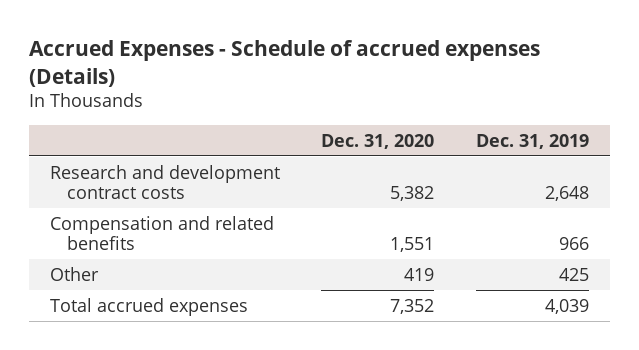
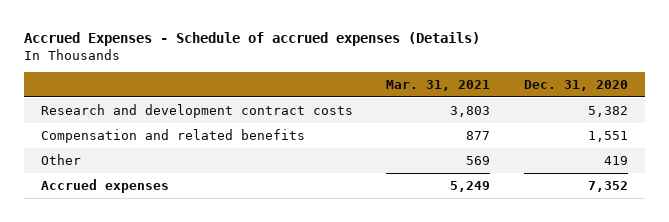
[476,133,590,149] Dec. 31, 2019 -> none
none -> [386,80,491,92] Mar. 31, 2021
[49,297,248,316] Total accrued expenses -> [41,178,170,193] Accrued expenses

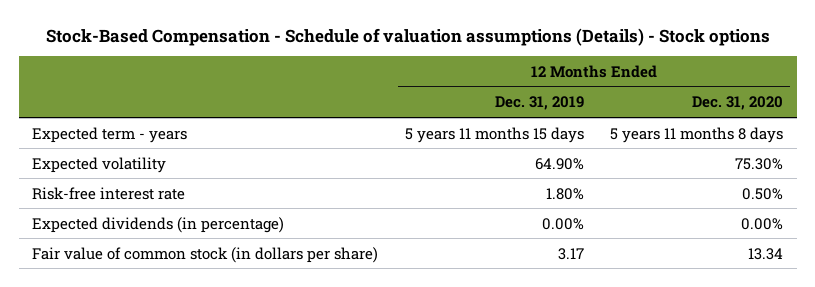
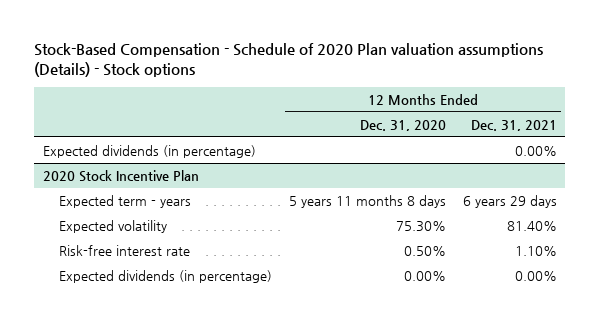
[45,27,770,46] Stock-Based Compensation - Schedule of valuation assumptions (Details) - Stock options -> [34,43,544,78] Stock-Based Compensation - Schedule of 2020 Plan valuation assumptions (Details) - Stock options
[494,96,584,111] Dec. 31, 2019 -> none
none -> [470,119,557,131] Dec. 31, 2021
none -> [42,144,256,158] Expected dividends (in percentage)
none -> [42,169,199,182] 2020 Stock Incentive Plan
[31,246,378,263] Fair value of common stock (in dollars per share) -> none

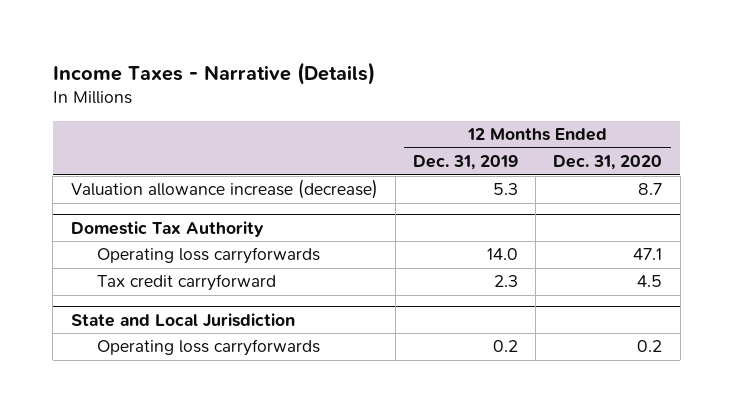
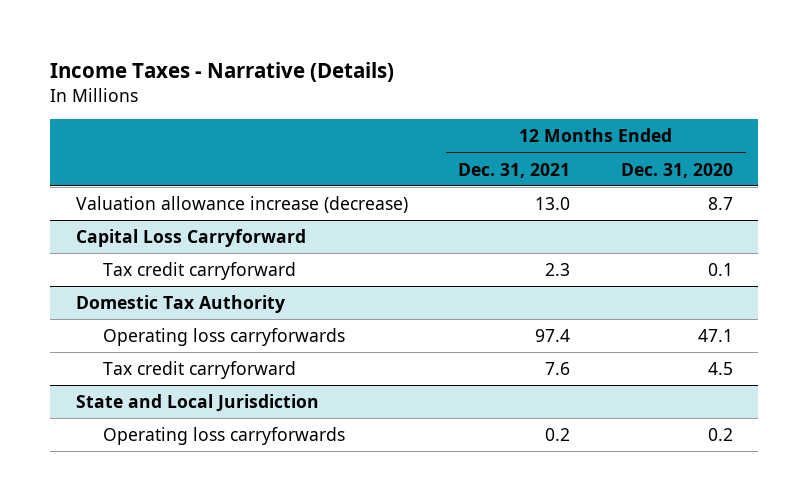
[412,155,518,171] Dec. 31, 2019 -> none
none -> [458,162,571,178] Dec. 31, 2021
none -> [75,228,306,247] Capital Loss Carryforward
none -> [102,261,296,280] Tax credit carryforward

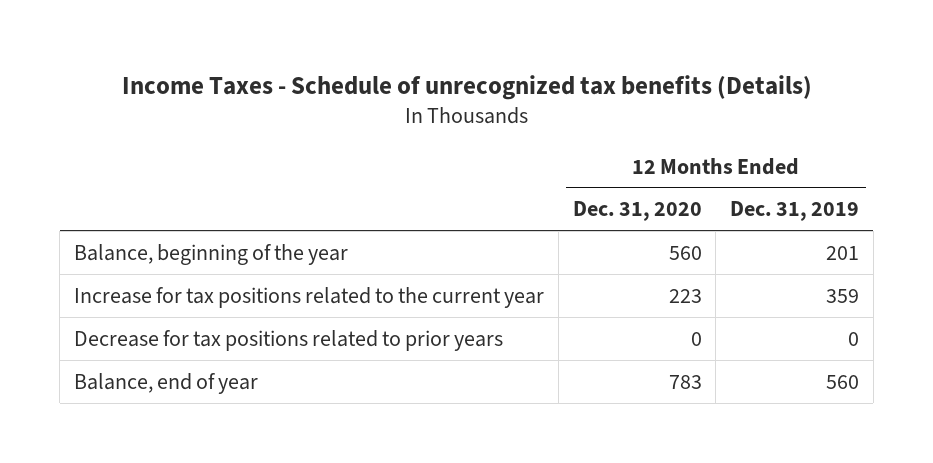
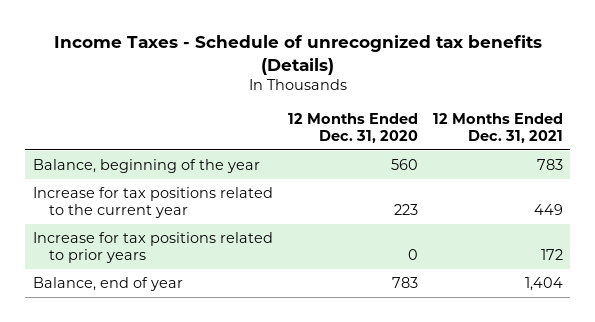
[730,201,860,222] Dec. 31, 2019 -> none
none -> [432,113,563,143] 12 Months Ended Dec. 31, 2021
[74,329,504,351] Decrease for tax positions related to prior years -> [32,232,273,264] Increase for tax positions related to prior years

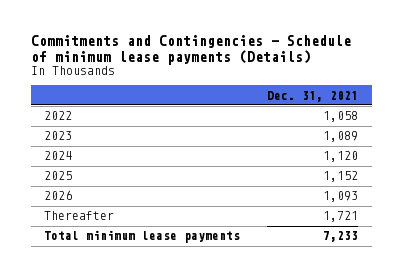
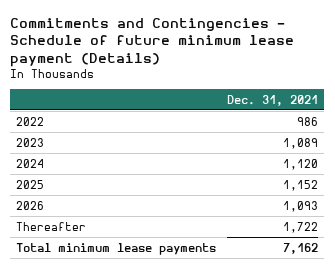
[30,35,351,65] Commitments and Contingencies - Schedule of minimum lease payments (Details) -> [10,17,295,67] Commitments and Contingencies - Schedule of future minimum lease payment (Details)
[323,111,359,123] 1,058 -> [297,116,319,126] 986
[323,211,359,223] 1,721 -> [283,221,319,233] 1,722
[323,231,359,243] 7,233 -> [283,242,319,254] 7,162

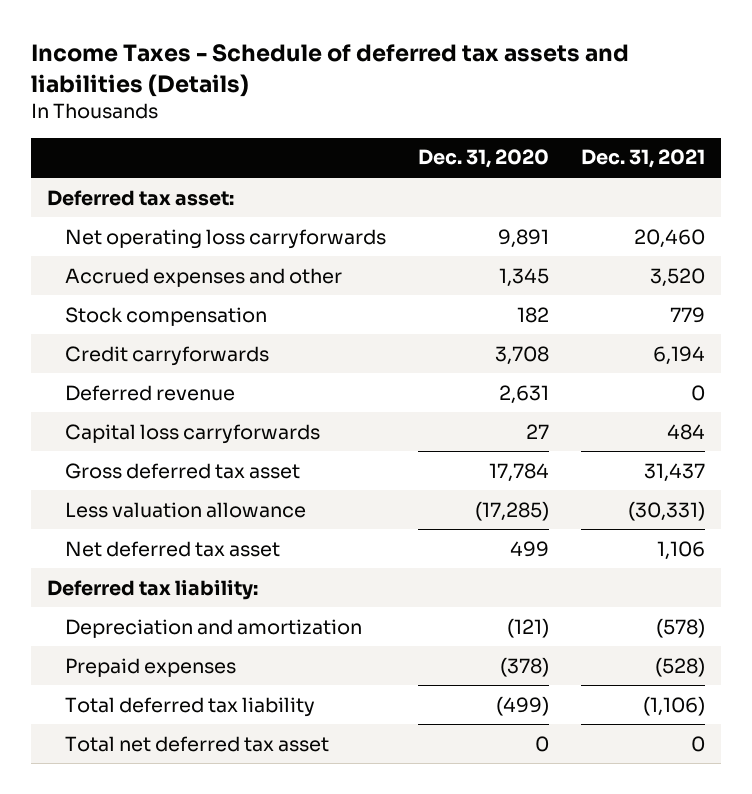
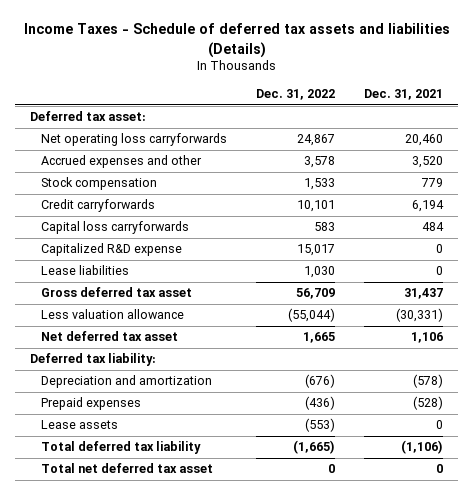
[417,149,549,169] Dec. 31, 2020 -> none
none -> [255,89,335,101] Dec. 31, 2022
[64,384,235,401] Deferred revenue -> none
none -> [40,243,182,257] Capitalized R&D expense
none -> [40,265,129,276] Lease liabilities
none -> [40,420,118,430] Lease assets

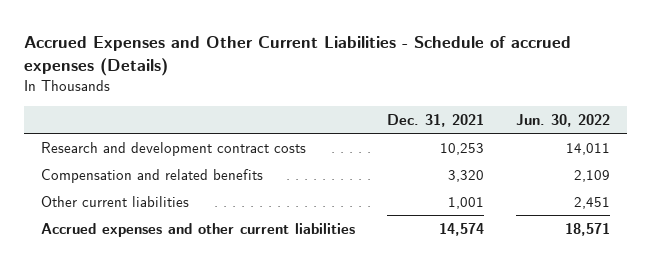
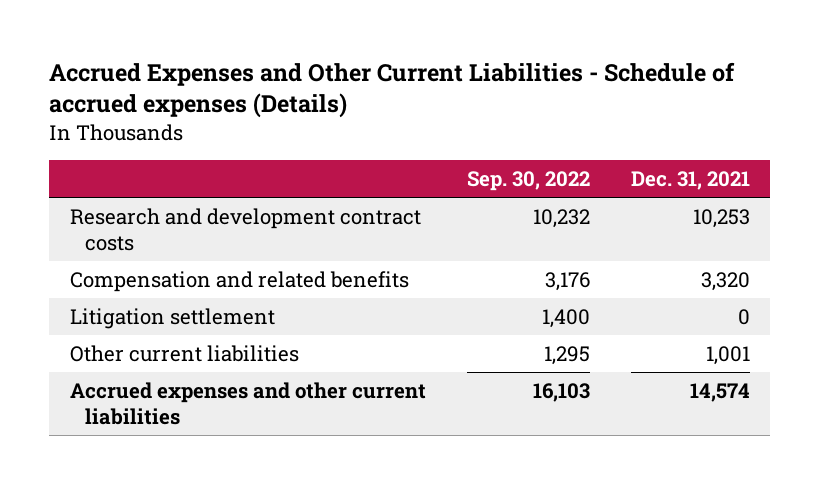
[516,113,611,127] Jun. 30, 2022 -> none
none -> [466,170,590,191] Sep. 30, 2022
none -> [69,307,275,329] Litigation settlement

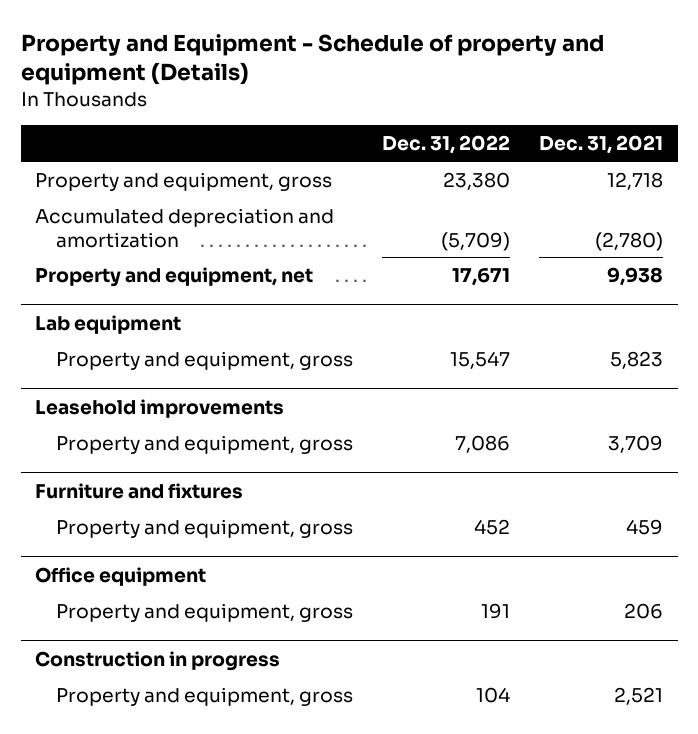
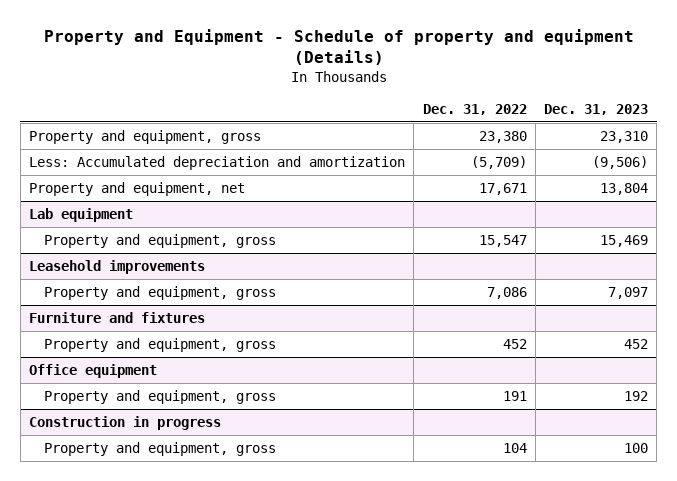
[539,135,664,155] Dec. 31, 2021 -> none
none -> [544,103,649,115] Dec. 31, 2023
[35,207,335,248] Accumulated depreciation and amortization -> [29,156,406,171] Less: Accumulated depreciation and amortization

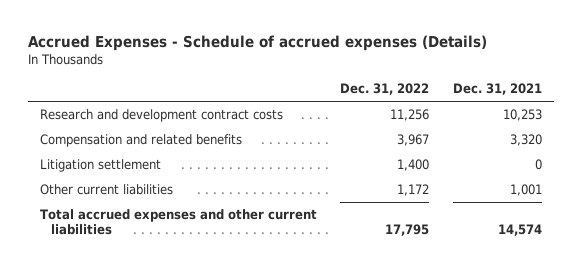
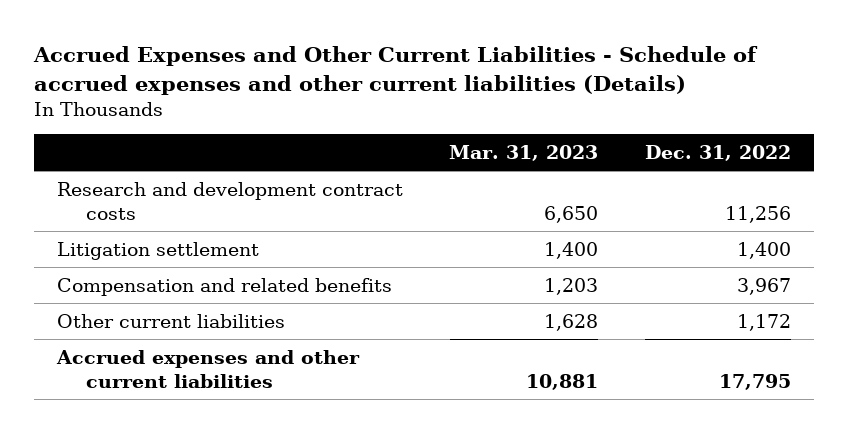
[27,35,487,52] Accrued Expenses - Schedule of accrued expenses (Details) -> [33,46,759,95] Accrued Expenses and Other Current Liabilities - Schedule of accrued expenses and other current liabilities (Details)
[453,83,543,96] Dec. 31, 2021 -> none
none -> [449,144,599,161] Mar. 31, 2023
[39,133,242,147] Compensation and related benefits -> [57,277,393,296] Compensation and related benefits
[39,208,317,236] Total accrued expenses and other current liabilities -> [56,349,361,388] Accrued expenses and other current liabilities

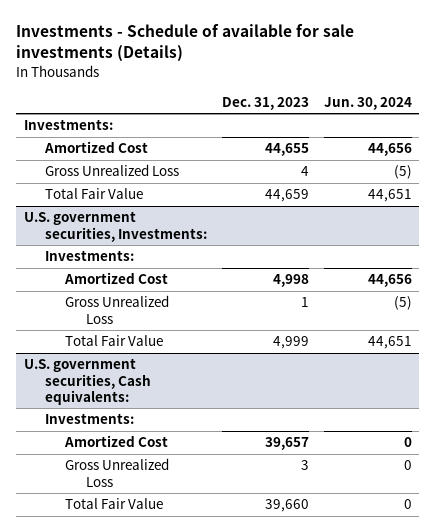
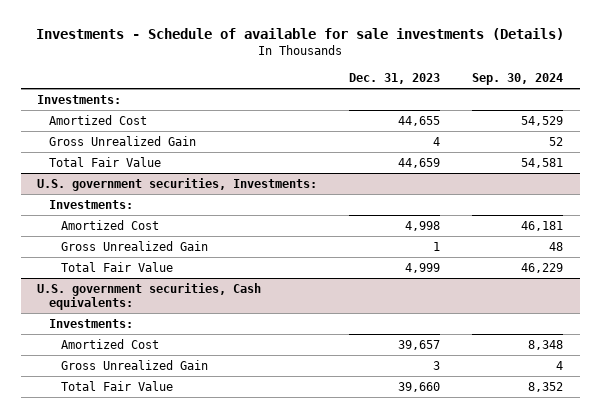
[323,96,412,110] Jun. 30, 2024 -> none
none -> [472,72,564,85] Sep. 30, 2024
[44,164,179,177] Gross Unrealized Loss -> [49,135,197,146] Gross Unrealized Gain
[65,295,170,324] Gross Unrealized Loss -> [61,240,209,251] Gross Unrealized Gain
[65,458,170,487] Gross Unrealized Loss -> [61,359,209,370] Gross Unrealized Gain

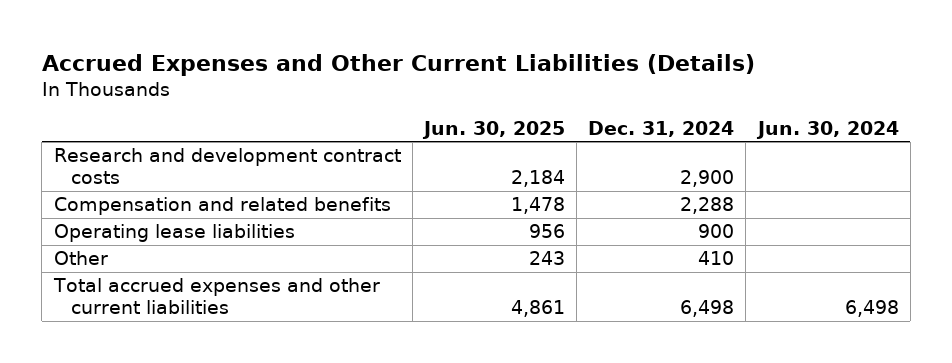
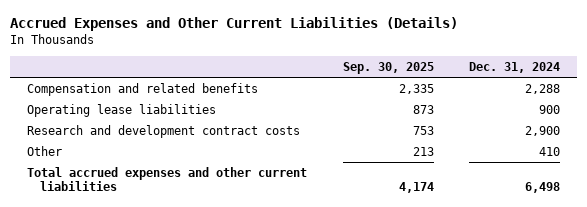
[421,120,565,139] Jun. 30, 2025 -> none
[755,120,899,139] Jun. 30, 2024 -> none
none -> [342,61,434,74] Sep. 30, 2025
[53,148,401,184] Research and development contract costs -> [27,125,301,139] Research and development contract costs

